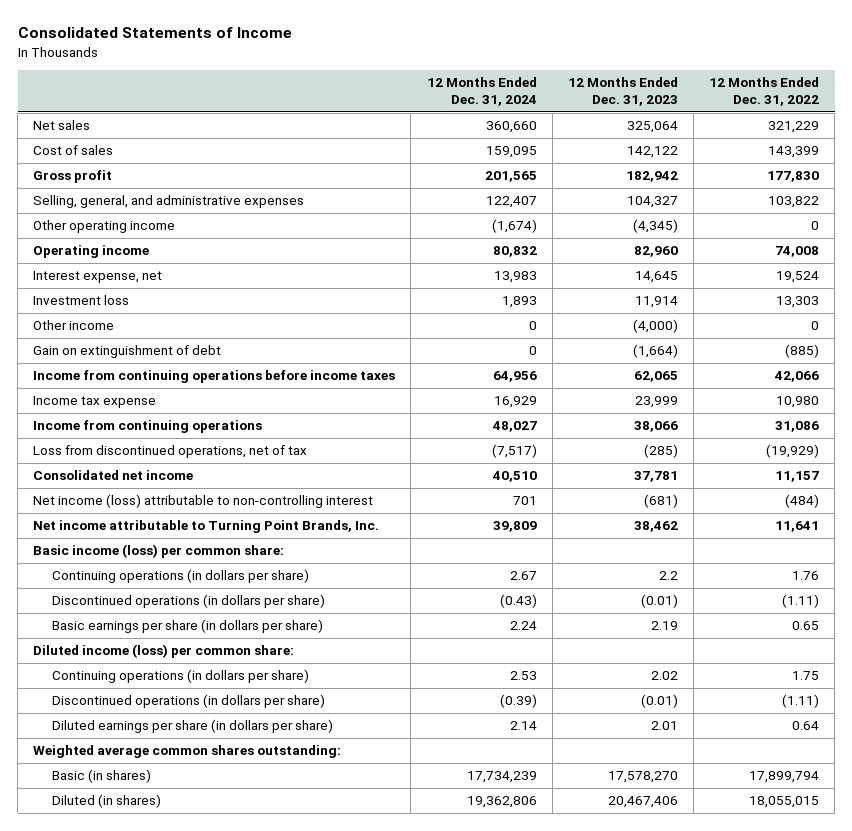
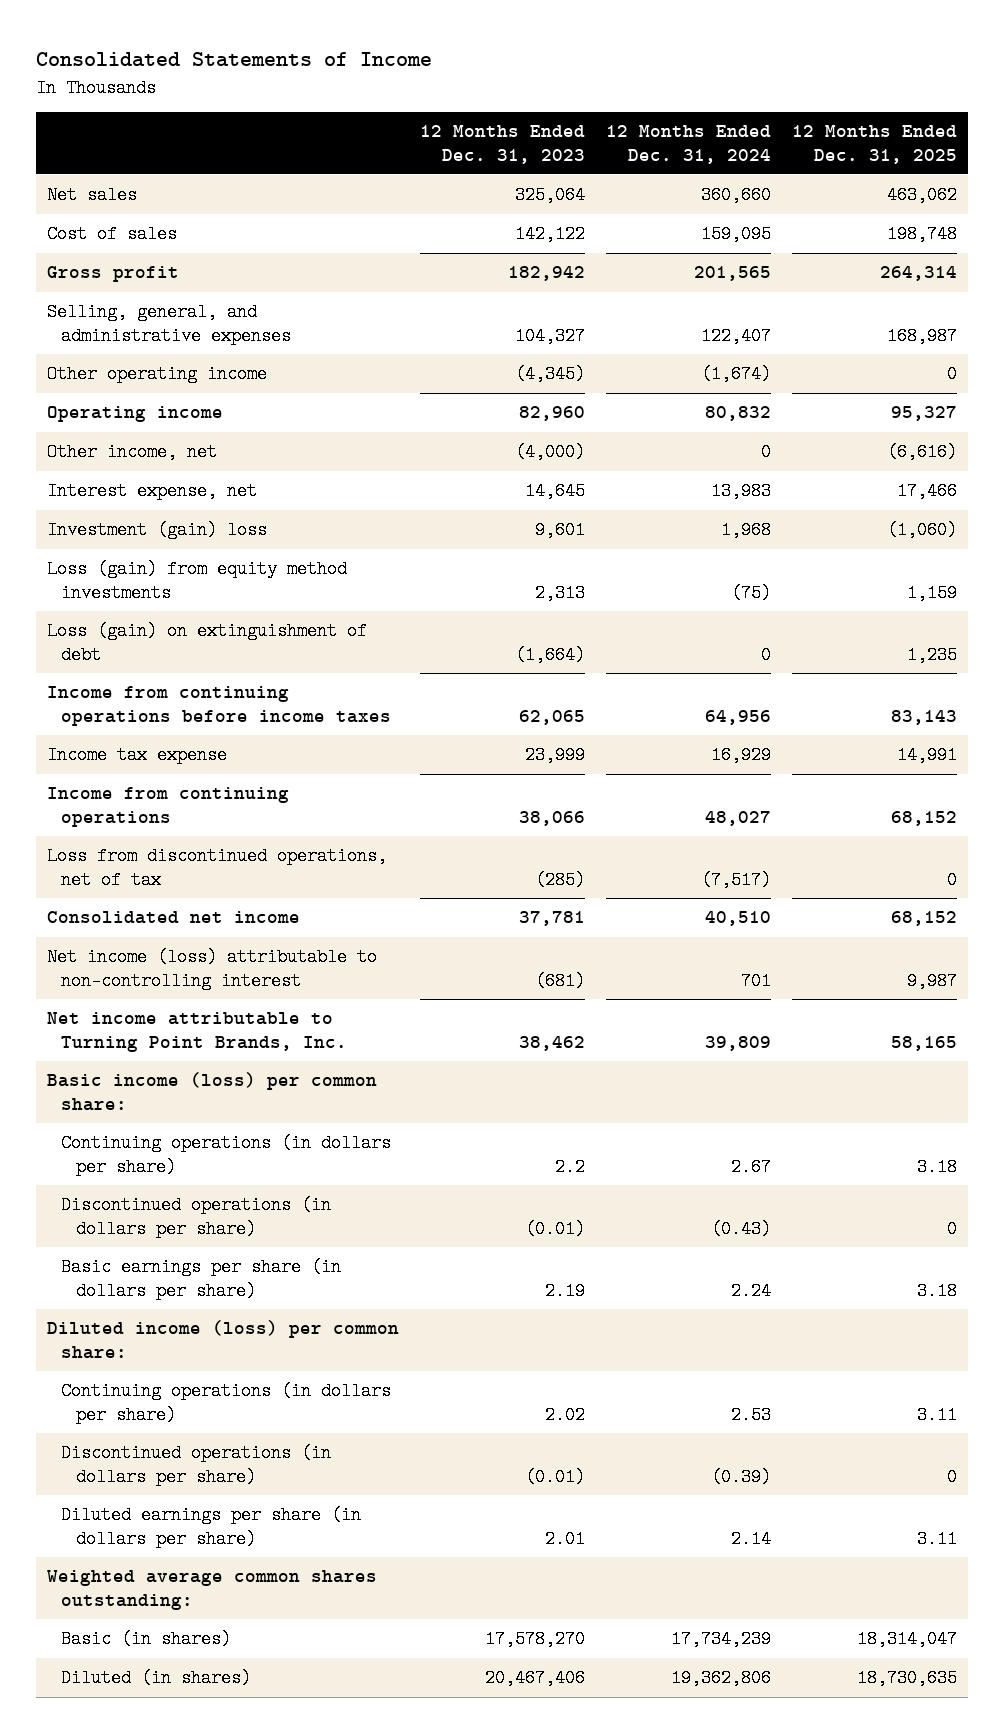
[709,77,820,107] 12 Months Ended Dec. 31, 2022 -> none
none -> [792,125,958,164] 12 Months Ended Dec. 31, 2025
none -> [46,443,217,462] Other income, net
[33,320,115,331] Other income -> none
[33,295,130,306] Investment loss -> [46,521,267,540] Investment (gain) loss
[501,296,537,309] 1,893 -> [721,521,772,540] 1,968
[634,296,678,309] 11,914 -> [535,521,586,540] 9,601
none -> [46,560,347,602] Loss (gain) from equity method investments
[33,345,222,359] Gain on extinguishment of debt -> [46,622,367,664] Loss (gain) on extinguishment of debt

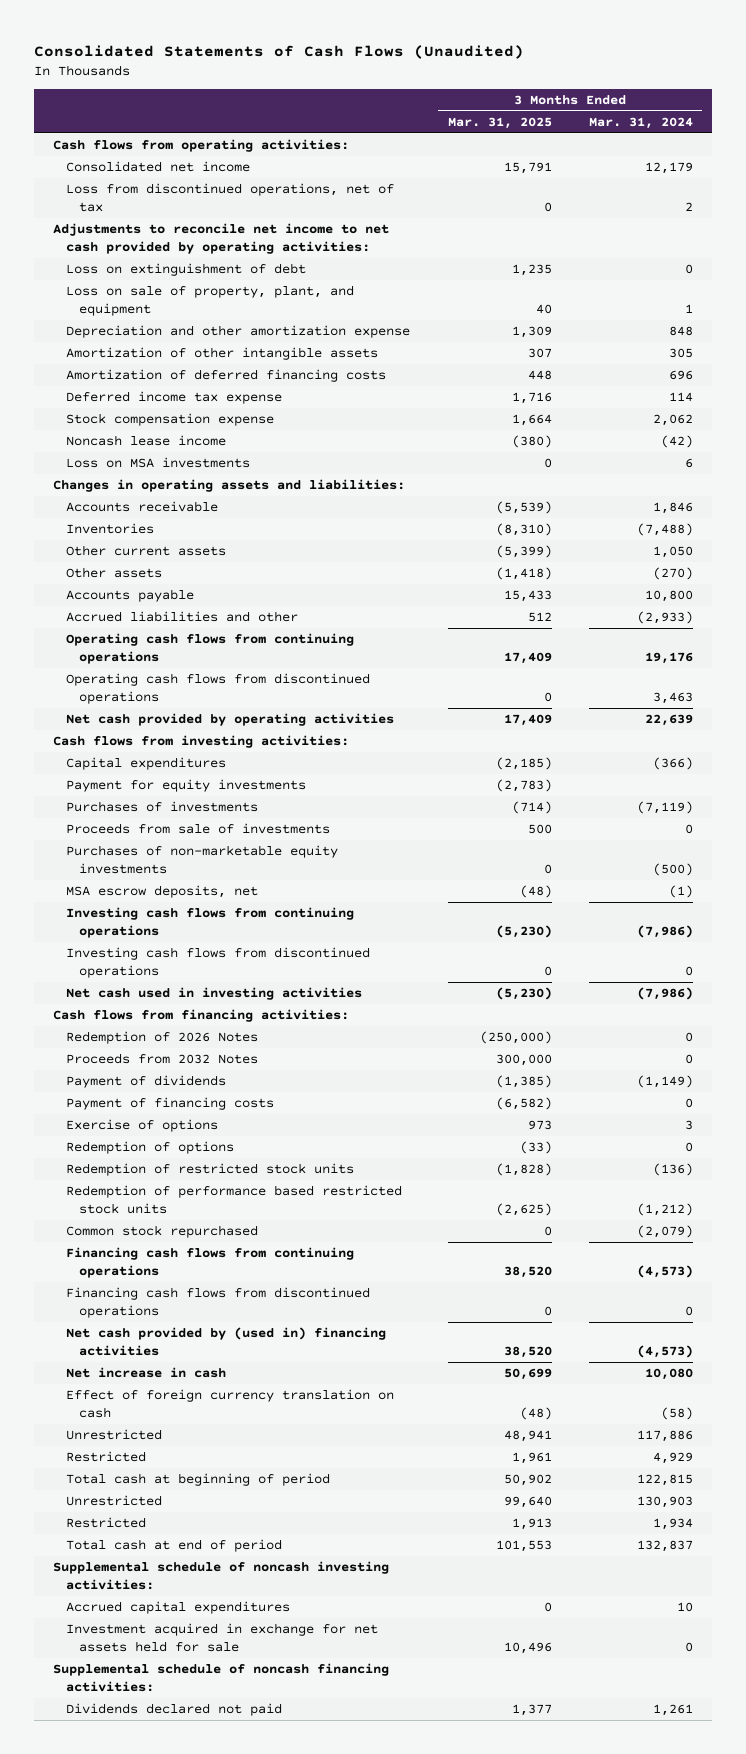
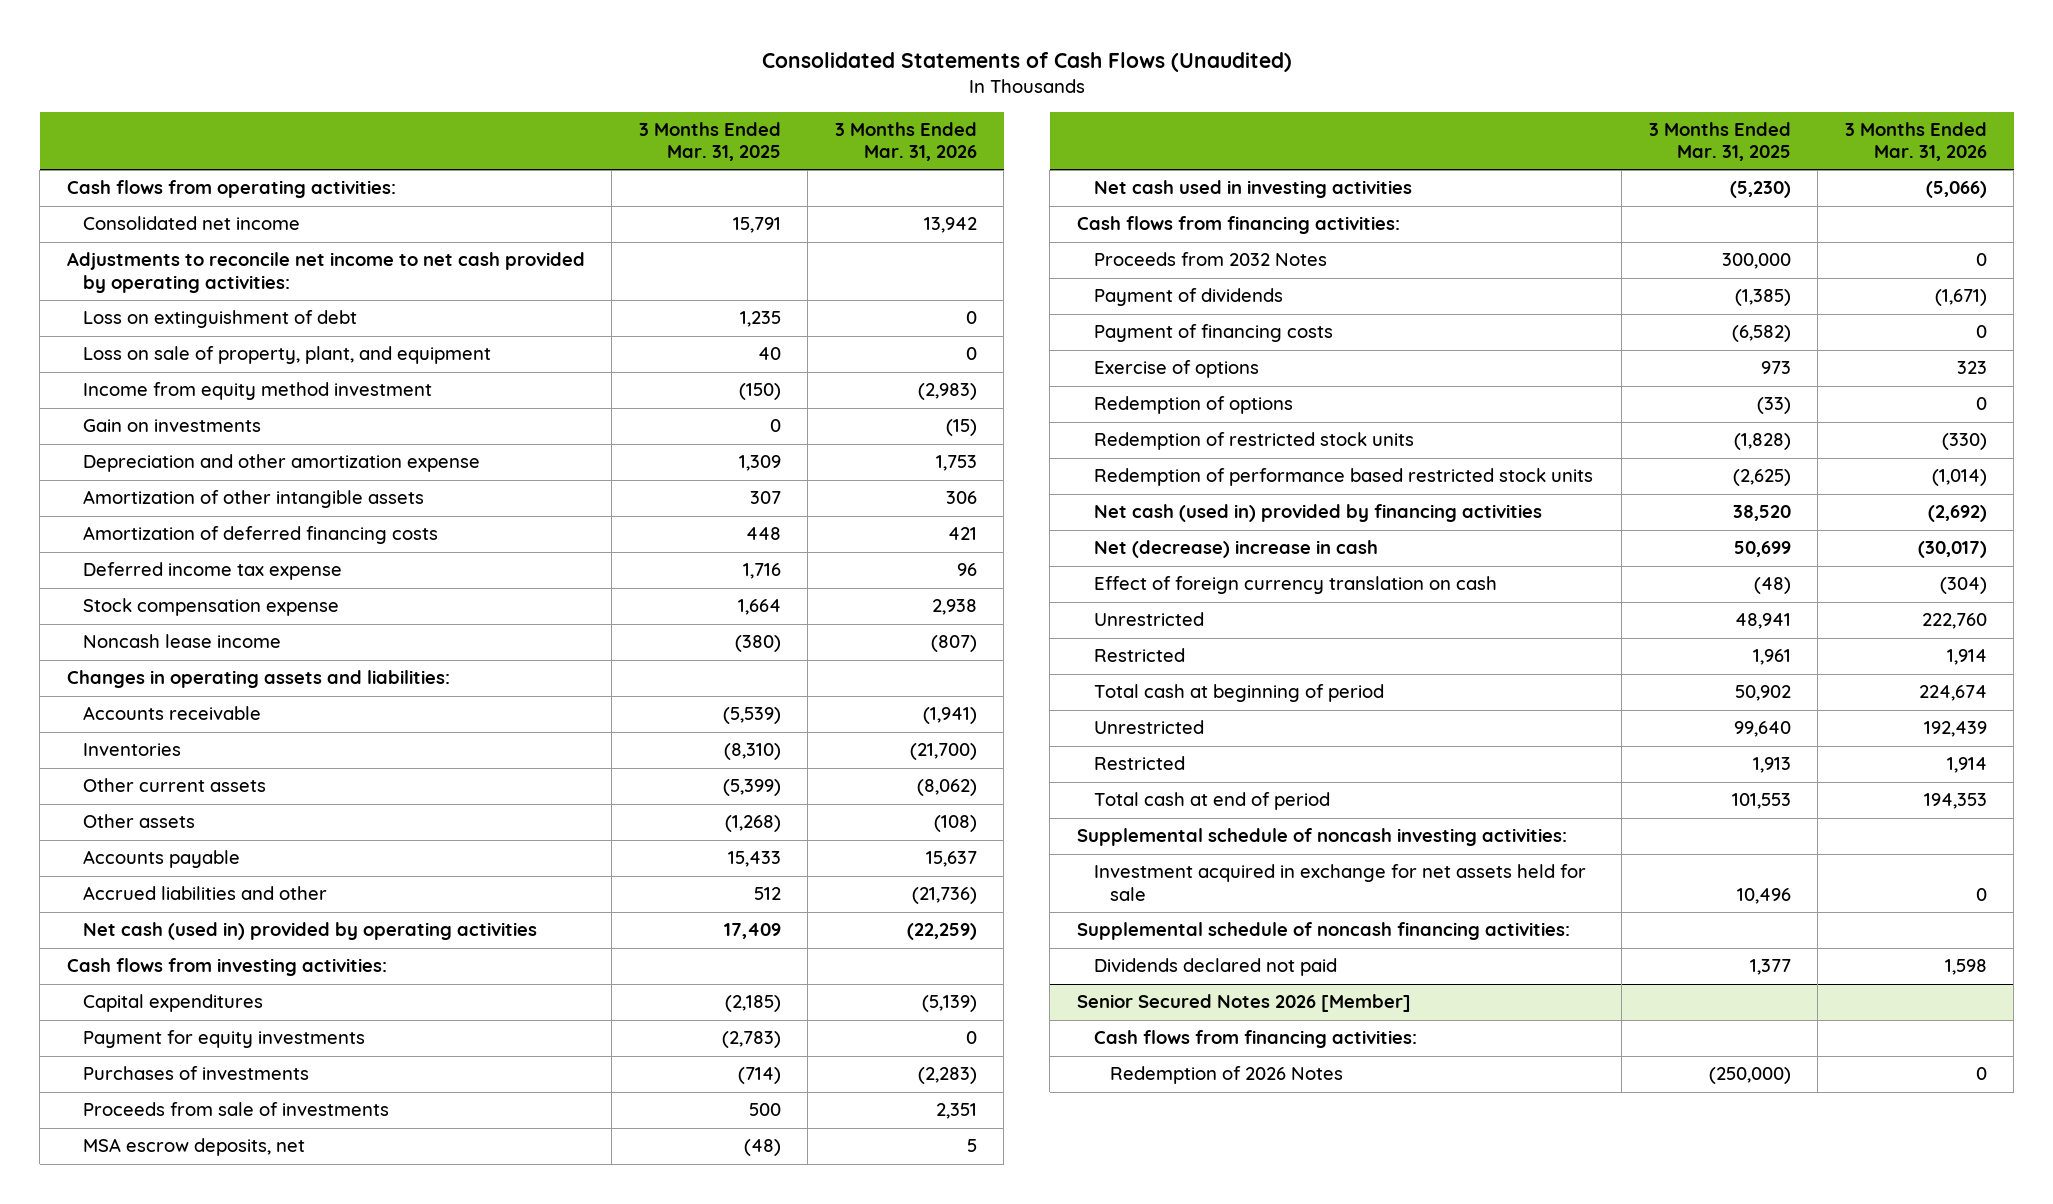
[589,116,694,129] Mar. 31, 2024 -> none
none -> [834,122,977,162] 3 Months Ended Mar. 31, 2026
[66,183,395,212] Loss from discontinued operations, net of tax -> none
none -> [83,382,433,401] Income from equity method investment
none -> [83,419,262,433] Gain on investments
[66,457,251,469] Loss on MSA investments -> none
[495,567,552,581] (1,418) -> [724,815,781,833] (1,268)
[66,633,355,664] Operating cash flows from continuing operations -> none
[66,673,371,704] Operating cash flows from discontinued operations -> none
[66,713,395,727] Net cash provided by operating activities -> [83,922,538,941] Net cash (used in) provided by operating activities
[66,845,339,874] Purchases of non-marketable equity investments -> none
[66,907,355,938] Investing cash flows from continuing operations -> none
[66,947,371,978] Investing cash flows from discontinued operations -> none
[66,1031,259,1045] Redemption of 2026 Notes -> none
[66,1225,259,1239] Common stock repurchased -> none
[66,1247,355,1278] Financing cash flows from continuing operations -> none
[66,1287,371,1318] Financing cash flows from discontinued operations -> none
[66,1327,387,1356] Net cash provided by (used in) financing activities -> [1093,504,1542,523] Net cash (used in) provided by financing activities
[66,1367,227,1379] Net increase in cash -> [1093,540,1378,559] Net (decrease) increase in cash
[66,1601,291,1615] Accrued capital expenditures -> none
none -> [1076,994,1411,1013] Senior Secured Notes 2026 [Member]
none -> [1093,1030,1417,1049] Cash flows from financing activities:
none -> [1110,1066,1344,1085] Redemption of 2026 Notes

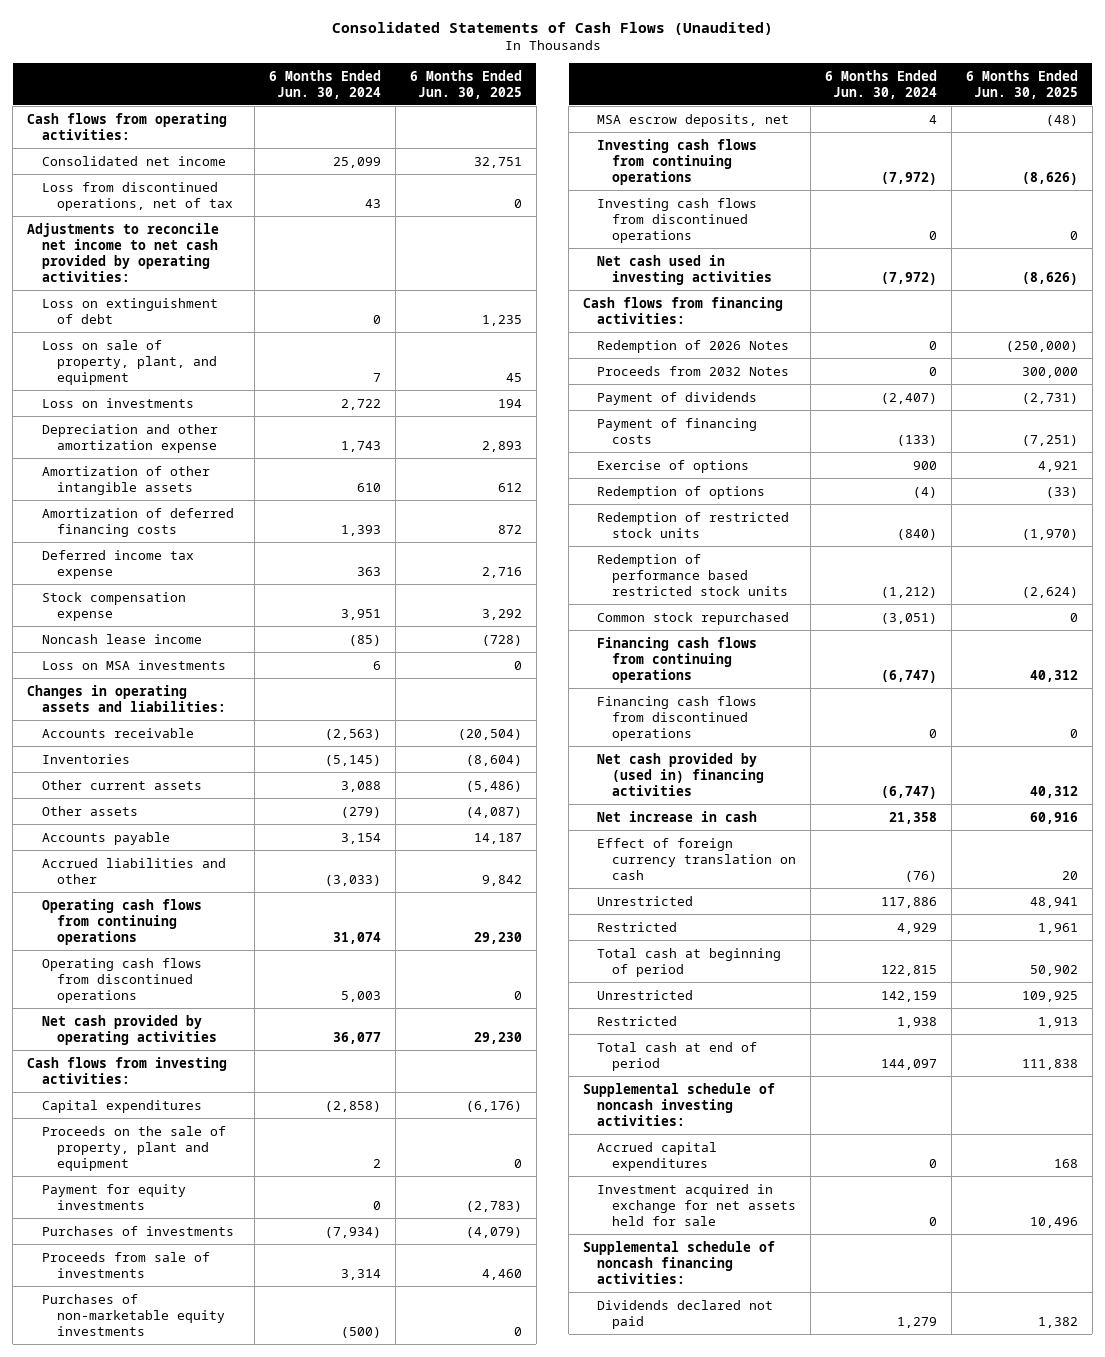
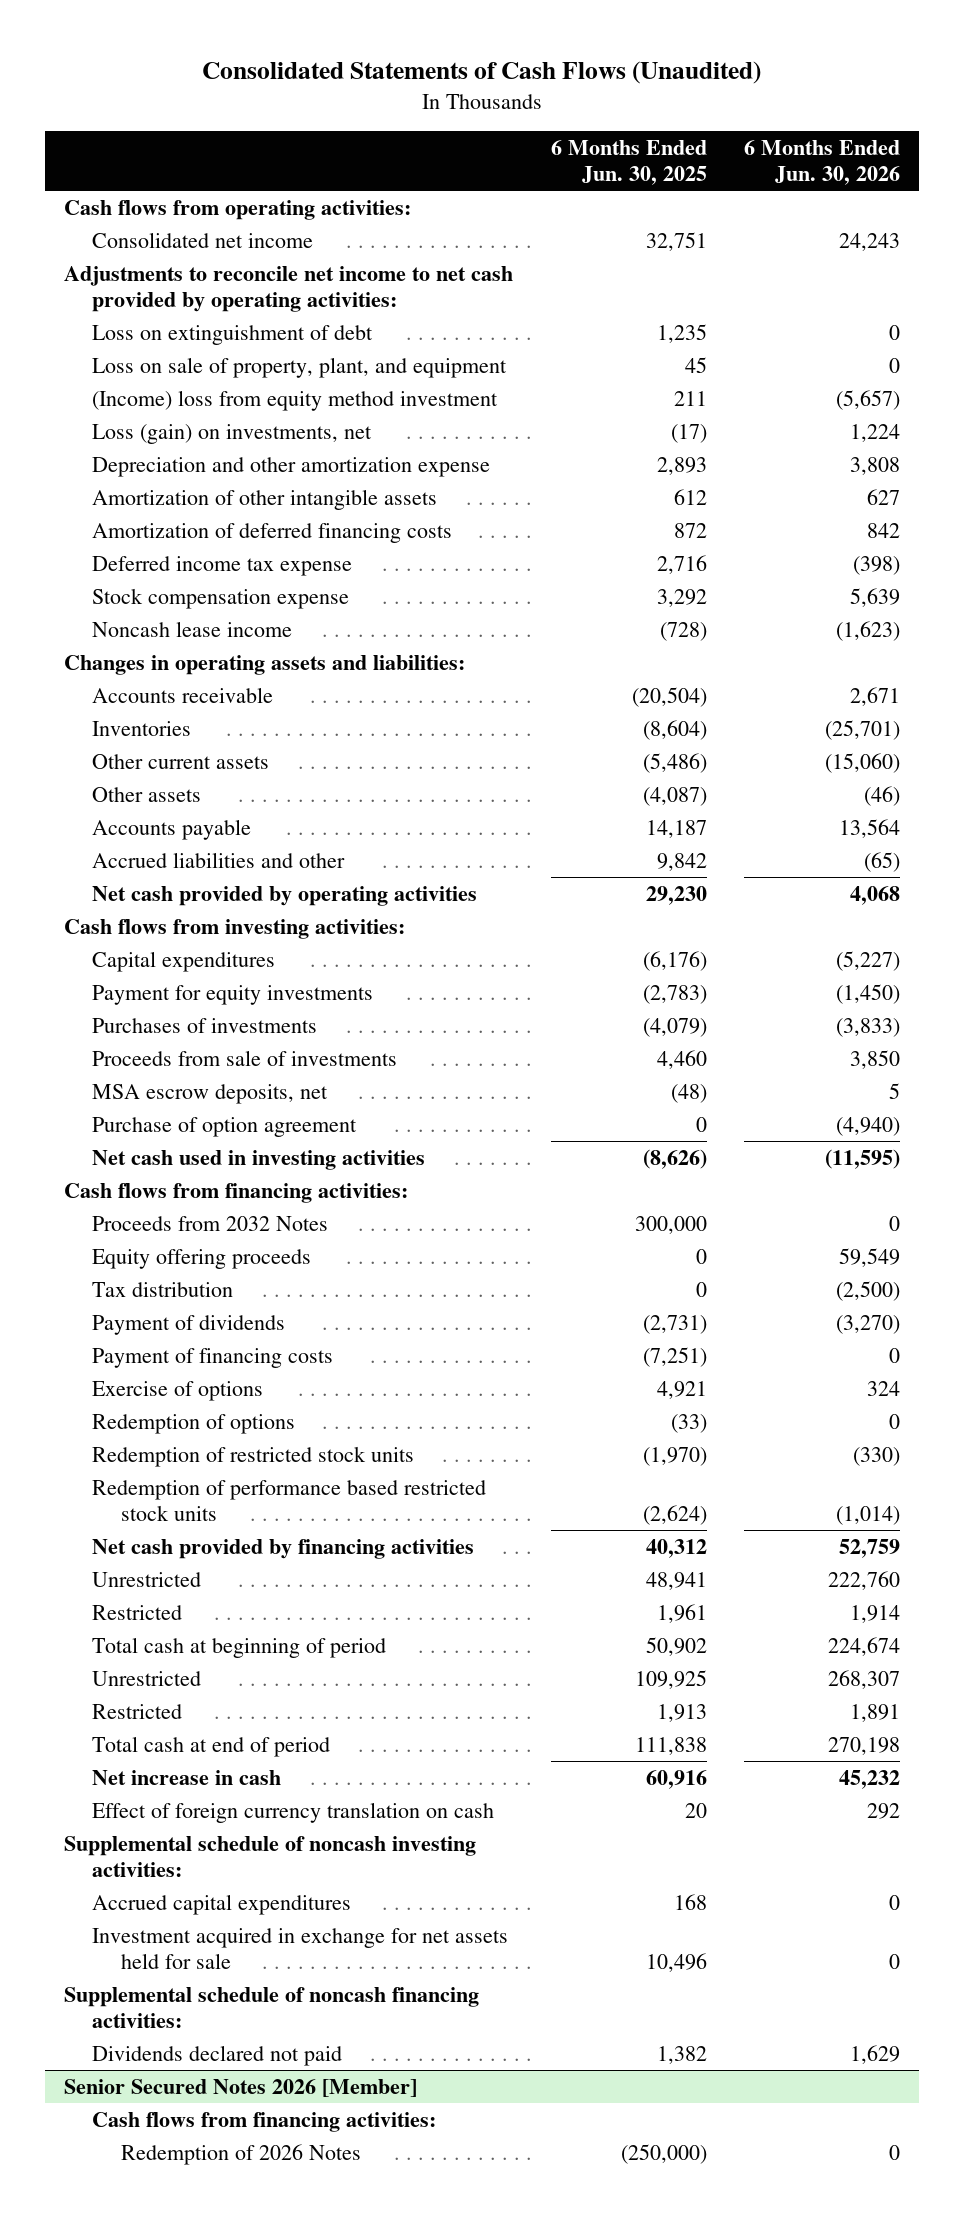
[269,69,382,99] 6 Months Ended Jun. 30, 2024 -> none
none -> [744,139,901,185] 6 Months Ended Jun. 30, 2026
[41,181,233,211] Loss from discontinued operations, net of tax -> none
none -> [92,389,499,411] (Income) loss from equity method investment
[41,397,194,408] Loss on investments -> [92,423,373,444] Loss (gain) on investments, net
[498,398,523,408] 194 -> [670,423,707,443] (17)
[41,659,226,670] Loss on MSA investments -> none
[41,898,202,945] Operating cash flows from continuing operations -> none
[41,957,202,1003] Operating cash flows from discontinued operations -> none
[41,1125,226,1171] Proceeds on the sale of property, plant and equipment -> none
[41,1293,225,1336] Purchases of non-marketable equity investments -> none
[597,138,758,185] Investing cash flows from continuing operations -> none
[597,197,758,243] Investing cash flows from discontinued operations -> none
none -> [92,1116,358,1137] Purchase of option agreement
[597,339,790,353] Redemption of 2026 Notes -> none
none -> [92,1248,312,1269] Equity offering proceeds
none -> [92,1281,234,1297] Tax distribution
[597,611,790,625] Common stock repurchased -> none
[597,636,758,683] Financing cash flows from continuing operations -> none
[597,695,758,741] Financing cash flows from discontinued operations -> none
[597,752,765,796] Net cash provided by (used in) financing activities -> [92,1538,475,1559] Net cash provided by financing activities
[597,810,758,822] Net increase in cash -> [92,1769,282,1785] Net increase in cash
[597,837,797,880] Effect of foreign currency translation on cash -> [92,1801,495,1823] Effect of foreign currency translation on cash
none -> [63,2078,417,2097] Senior Secured Notes 2026 [Member]
none -> [92,2111,437,2132] Cash flows from financing activities:
none -> [120,2143,361,2165] Redemption of 2026 Notes

